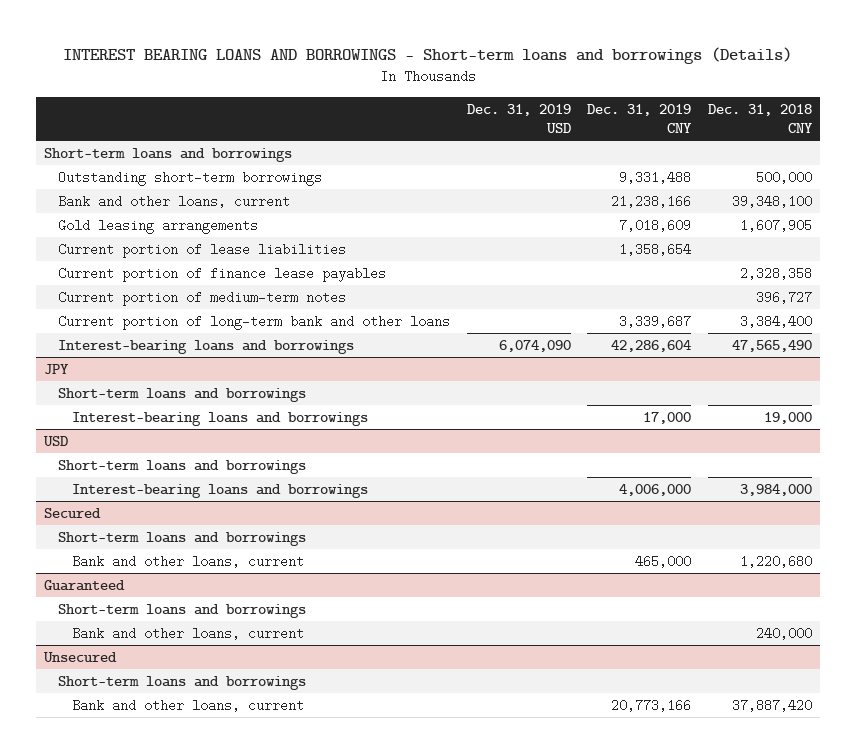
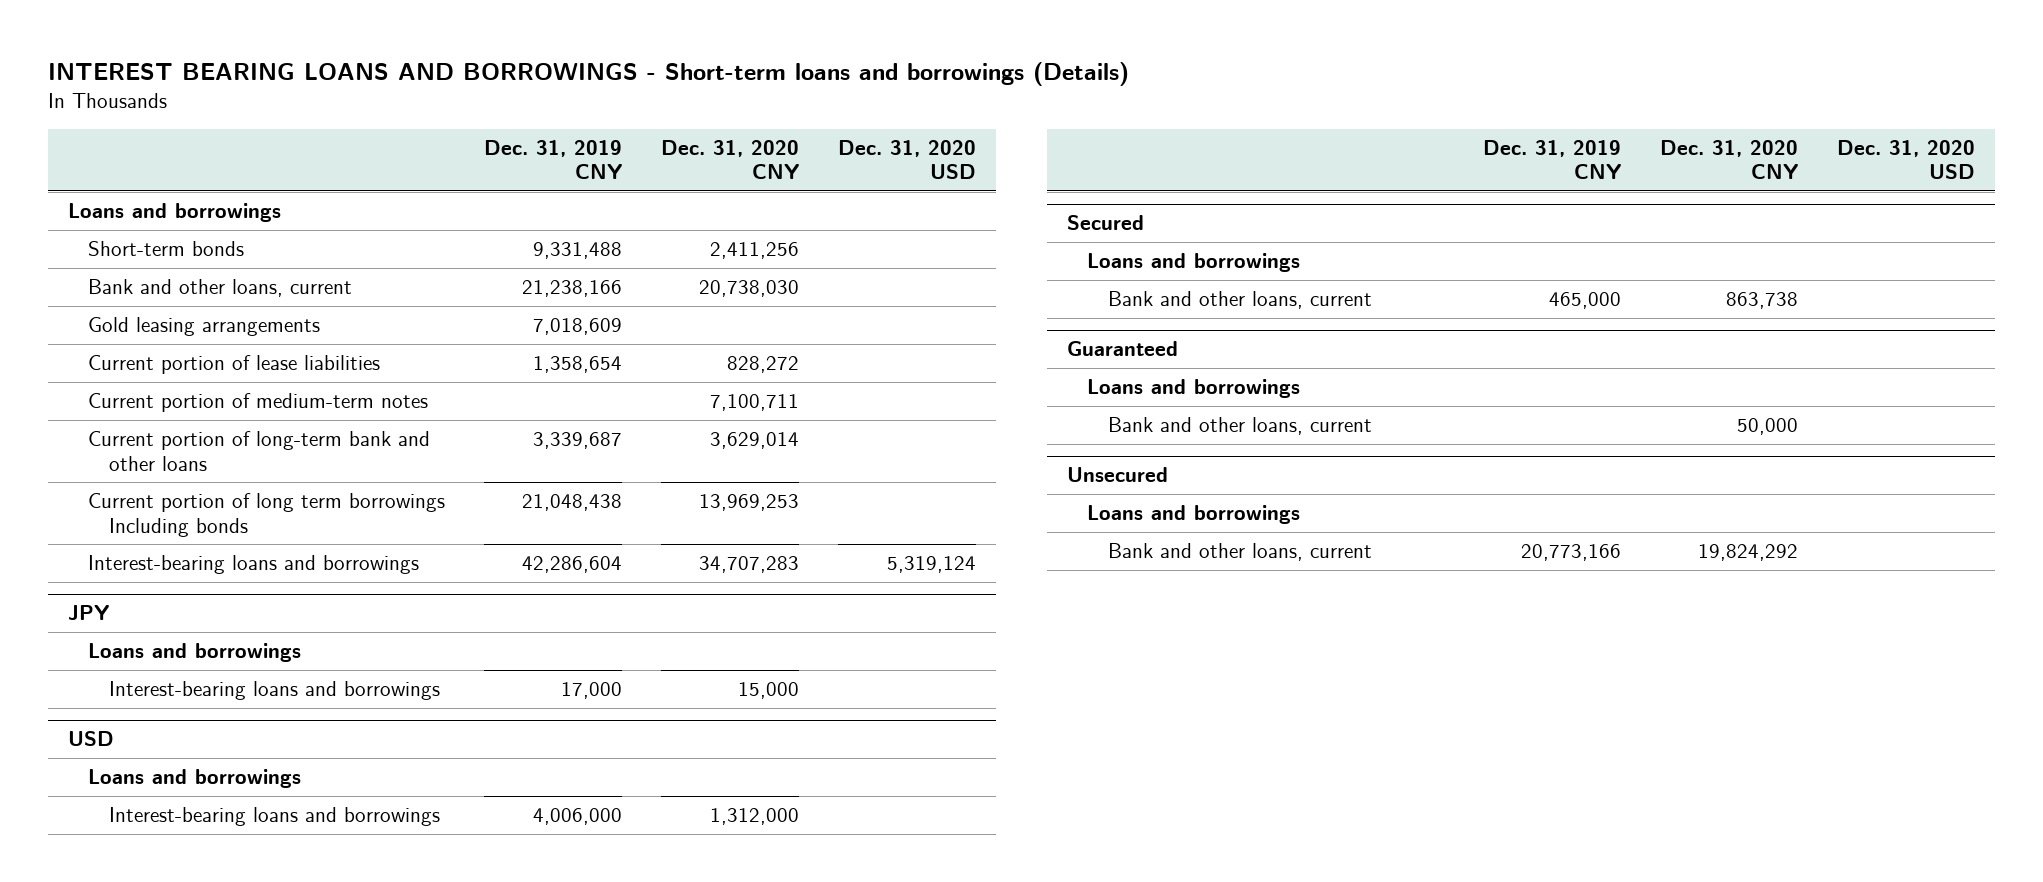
[466,103,571,133] Dec. 31, 2019 USD -> none
[707,103,813,133] Dec. 31, 2018 CNY -> none
none -> [661,139,800,180] Dec. 31, 2020 CNY
none -> [838,139,977,180] Dec. 31, 2020 USD
[43,147,292,162] Short-term loans and borrowings -> [67,203,281,223] Loans and borrowings
[58,170,323,186] Outstanding short-term borrowings -> [88,241,245,257] Short-term bonds
[58,266,387,282] Current portion of finance lease payables -> none
none -> [88,493,446,537] Current portion of long term borrowings Including bonds
[58,387,307,402] Short-term loans and borrowings -> [88,643,302,663] Loans and borrowings
[58,459,307,474] Short-term loans and borrowings -> [88,769,302,789] Loans and borrowings
[58,531,307,546] Short-term loans and borrowings -> [1087,253,1301,273] Loans and borrowings
[58,603,307,618] Short-term loans and borrowings -> [1087,379,1301,399] Loans and borrowings
[58,675,307,690] Short-term loans and borrowings -> [1087,505,1301,525] Loans and borrowings

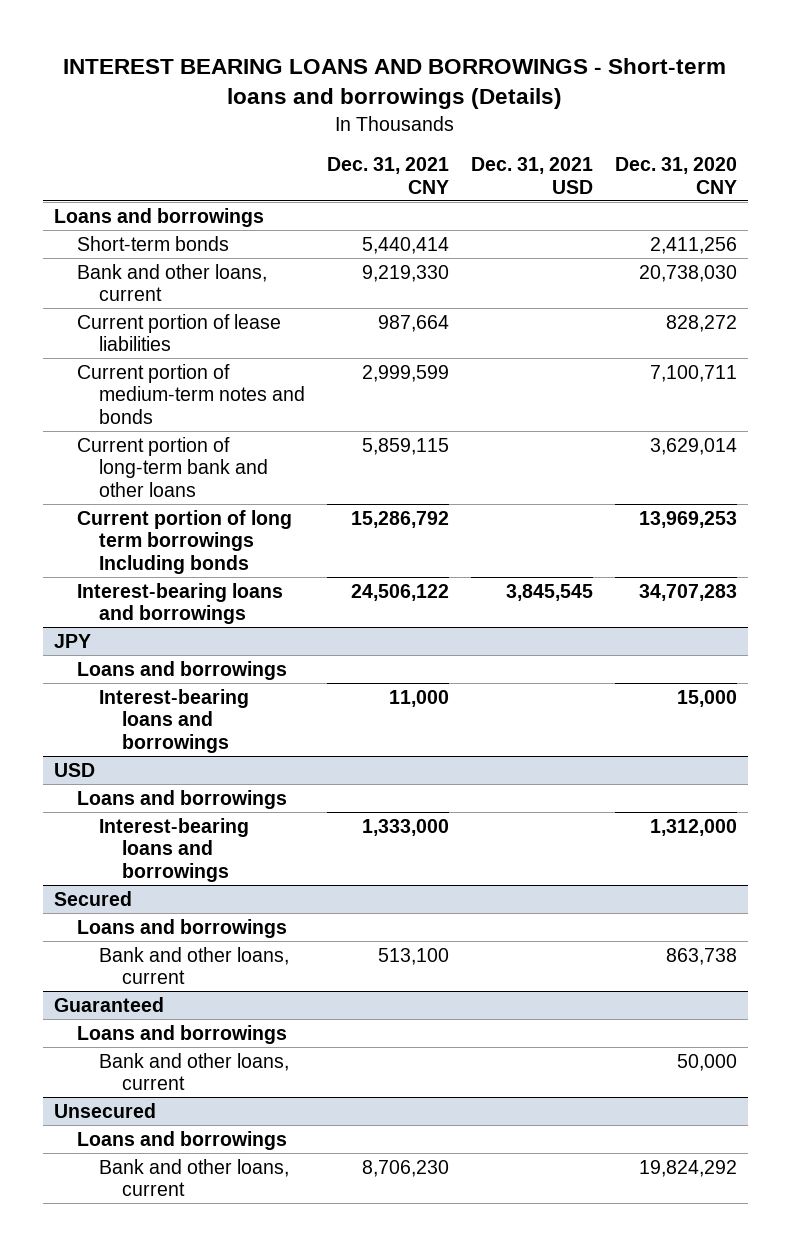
[484,139,623,180] Dec. 31, 2019 CNY -> none
[838,139,977,180] Dec. 31, 2020 USD -> none
none -> [327,157,450,194] Dec. 31, 2021 CNY
none -> [470,157,593,194] Dec. 31, 2021 USD
[88,317,321,337] Gold leasing arrangements -> none
[88,393,429,413] Current portion of medium-term notes -> [76,363,306,425] Current portion of medium-term notes and bonds

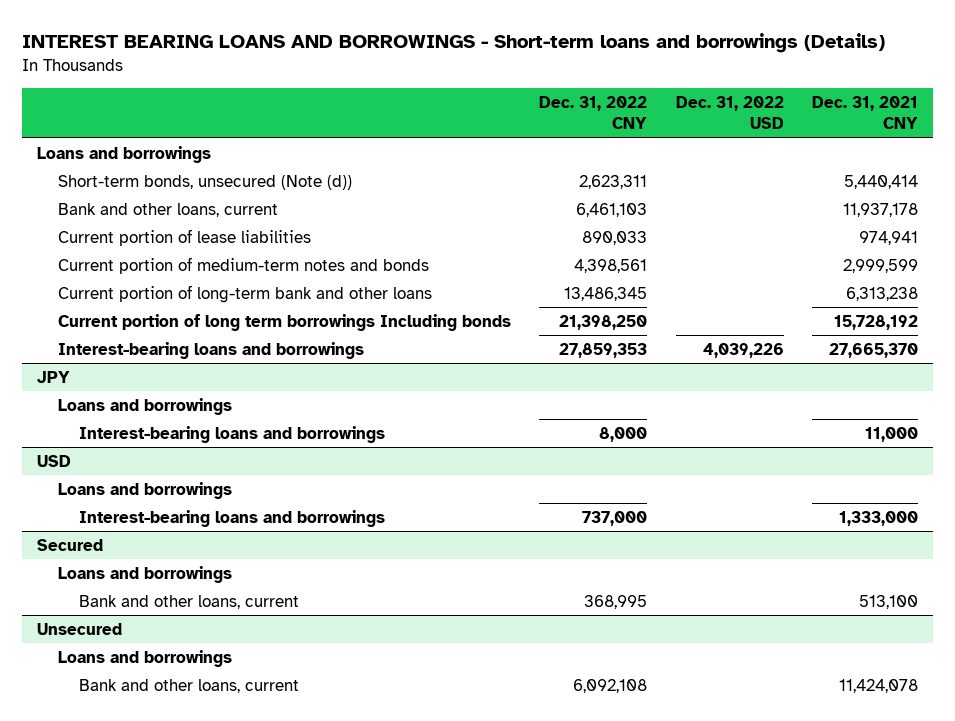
[470,157,593,194] Dec. 31, 2021 USD -> none
[614,157,737,194] Dec. 31, 2020 CNY -> none
none -> [539,95,648,130] Dec. 31, 2022 CNY
none -> [675,95,784,130] Dec. 31, 2022 USD
[76,235,229,251] Short-term bonds -> [57,174,352,190] Short-term bonds, unsecured (Note (d))
[362,264,450,282] 9,219,330 -> [843,202,919,217] 11,937,178
[378,314,450,332] 987,664 -> [859,230,919,245] 974,941
[362,437,450,455] 5,859,115 -> [846,286,919,301] 6,313,238
[351,510,450,528] 15,286,792 -> [834,314,919,330] 15,728,192
[351,583,450,601] 24,506,122 -> [829,342,919,358] 27,665,370
[54,996,165,1012] Guaranteed -> none
[76,1024,287,1044] Loans and borrowings -> none
[99,1052,290,1091] Bank and other loans, current -> none
[362,1159,450,1177] 8,706,230 -> [839,678,919,693] 11,424,078

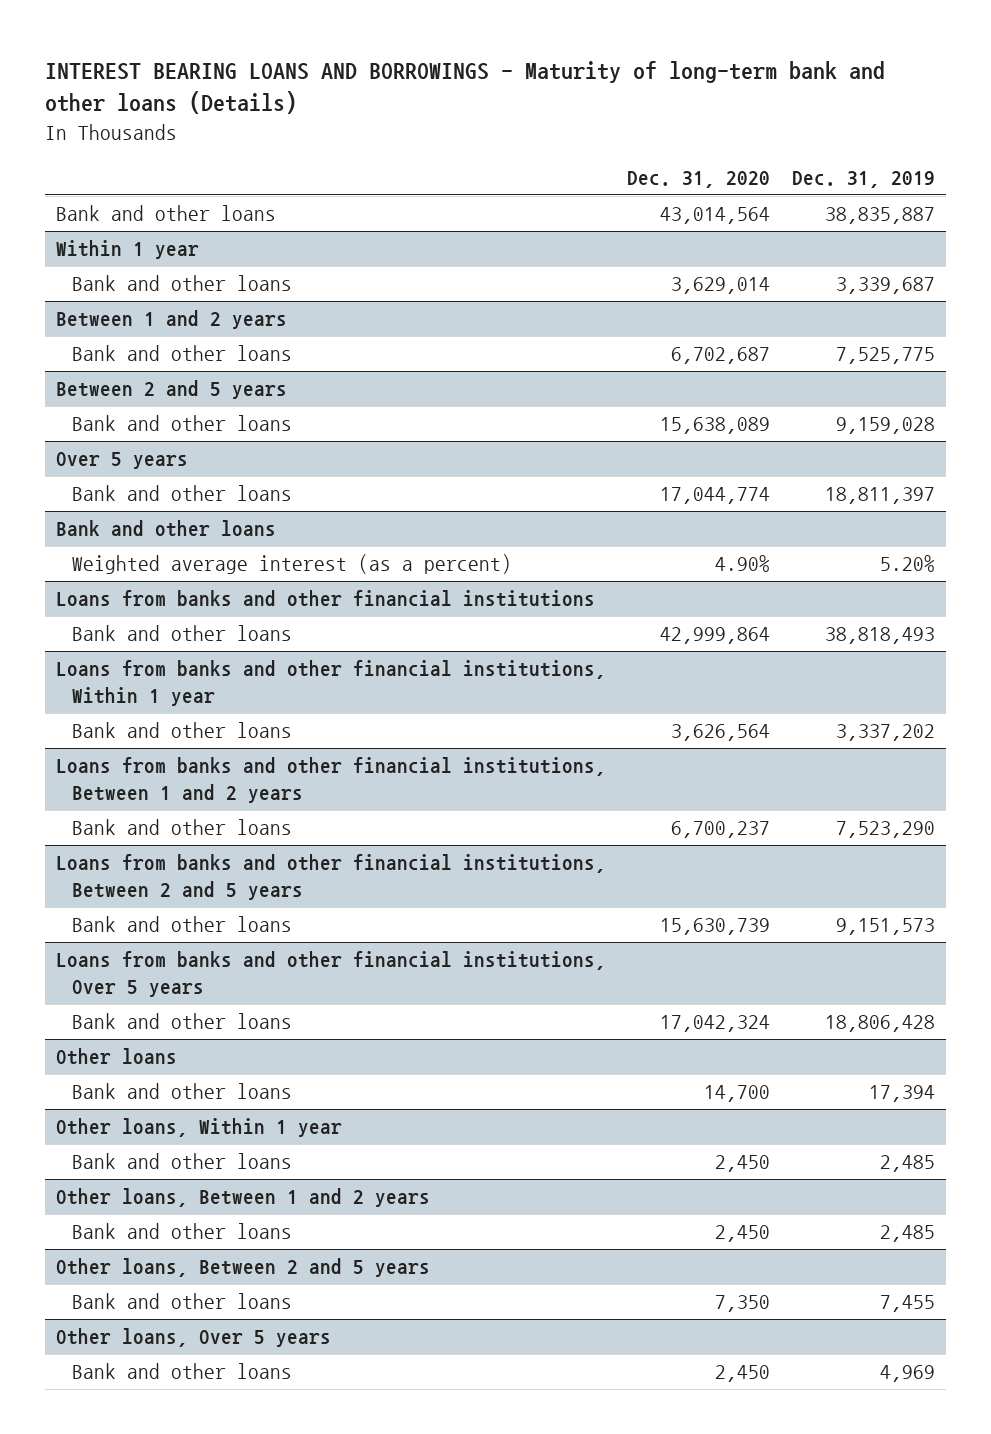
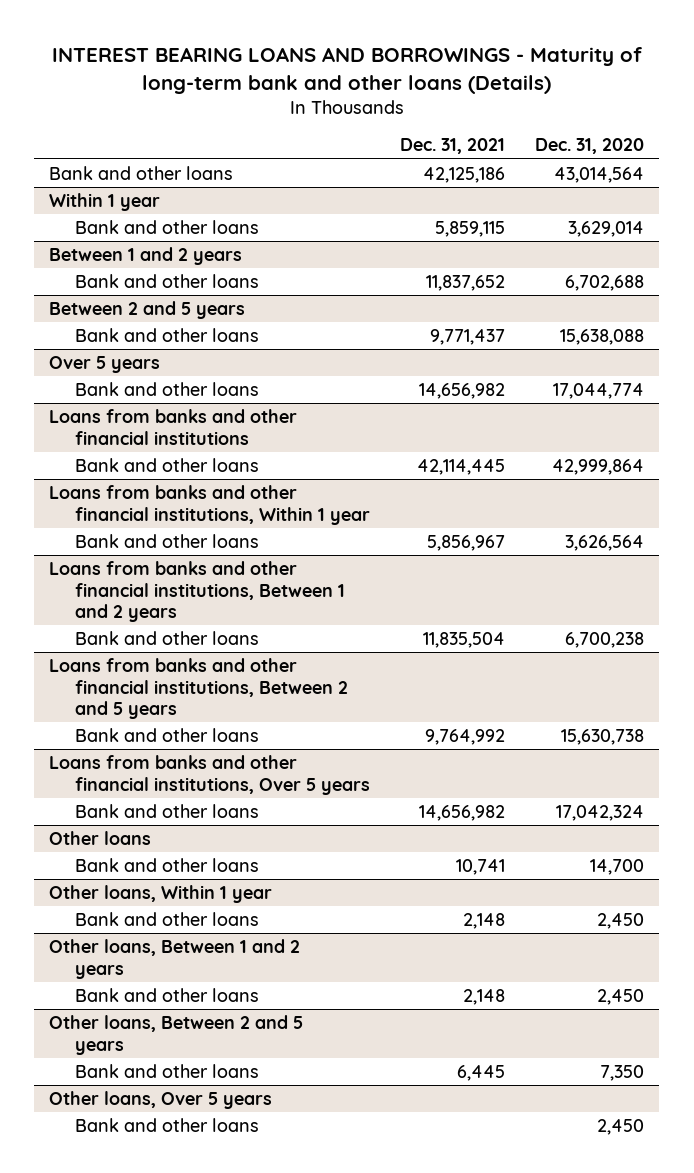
[792,170,936,188] Dec. 31, 2019 -> none
none -> [400,138,506,155] Dec. 31, 2021
[671,347,771,365] 6,702,687 -> [565,274,645,291] 6,702,688
[660,417,771,435] 15,638,089 -> [560,328,645,345] 15,638,088
[55,520,276,538] Bank and other loans -> none
[72,554,513,575] Weighted average interest (as a percent) -> none
[671,821,771,839] 6,700,237 -> [565,631,645,648] 6,700,238
[660,918,771,936] 15,630,739 -> [561,728,645,745] 15,630,738

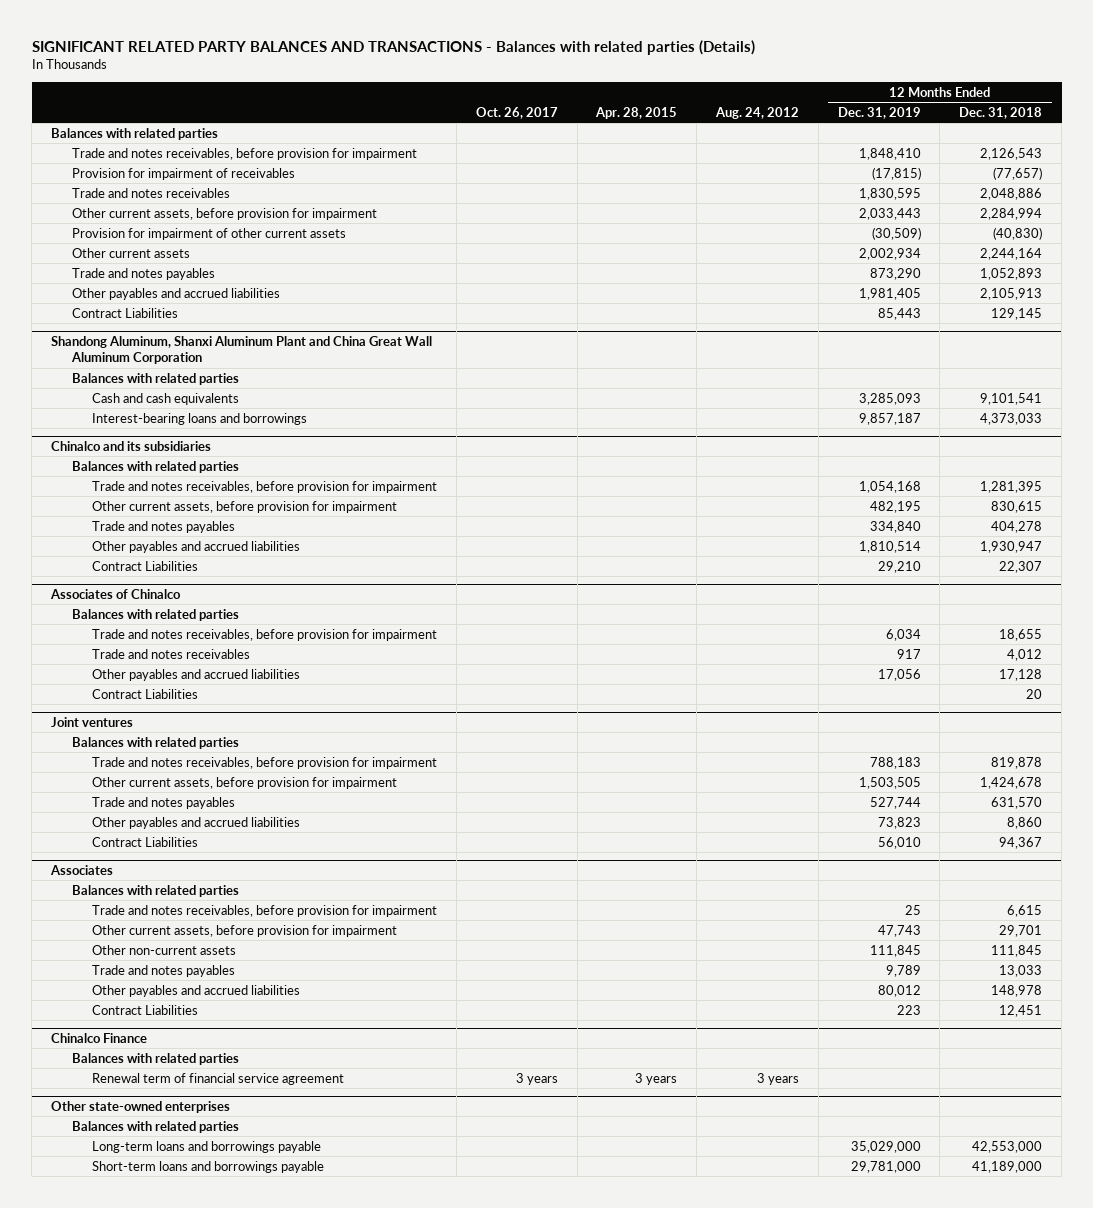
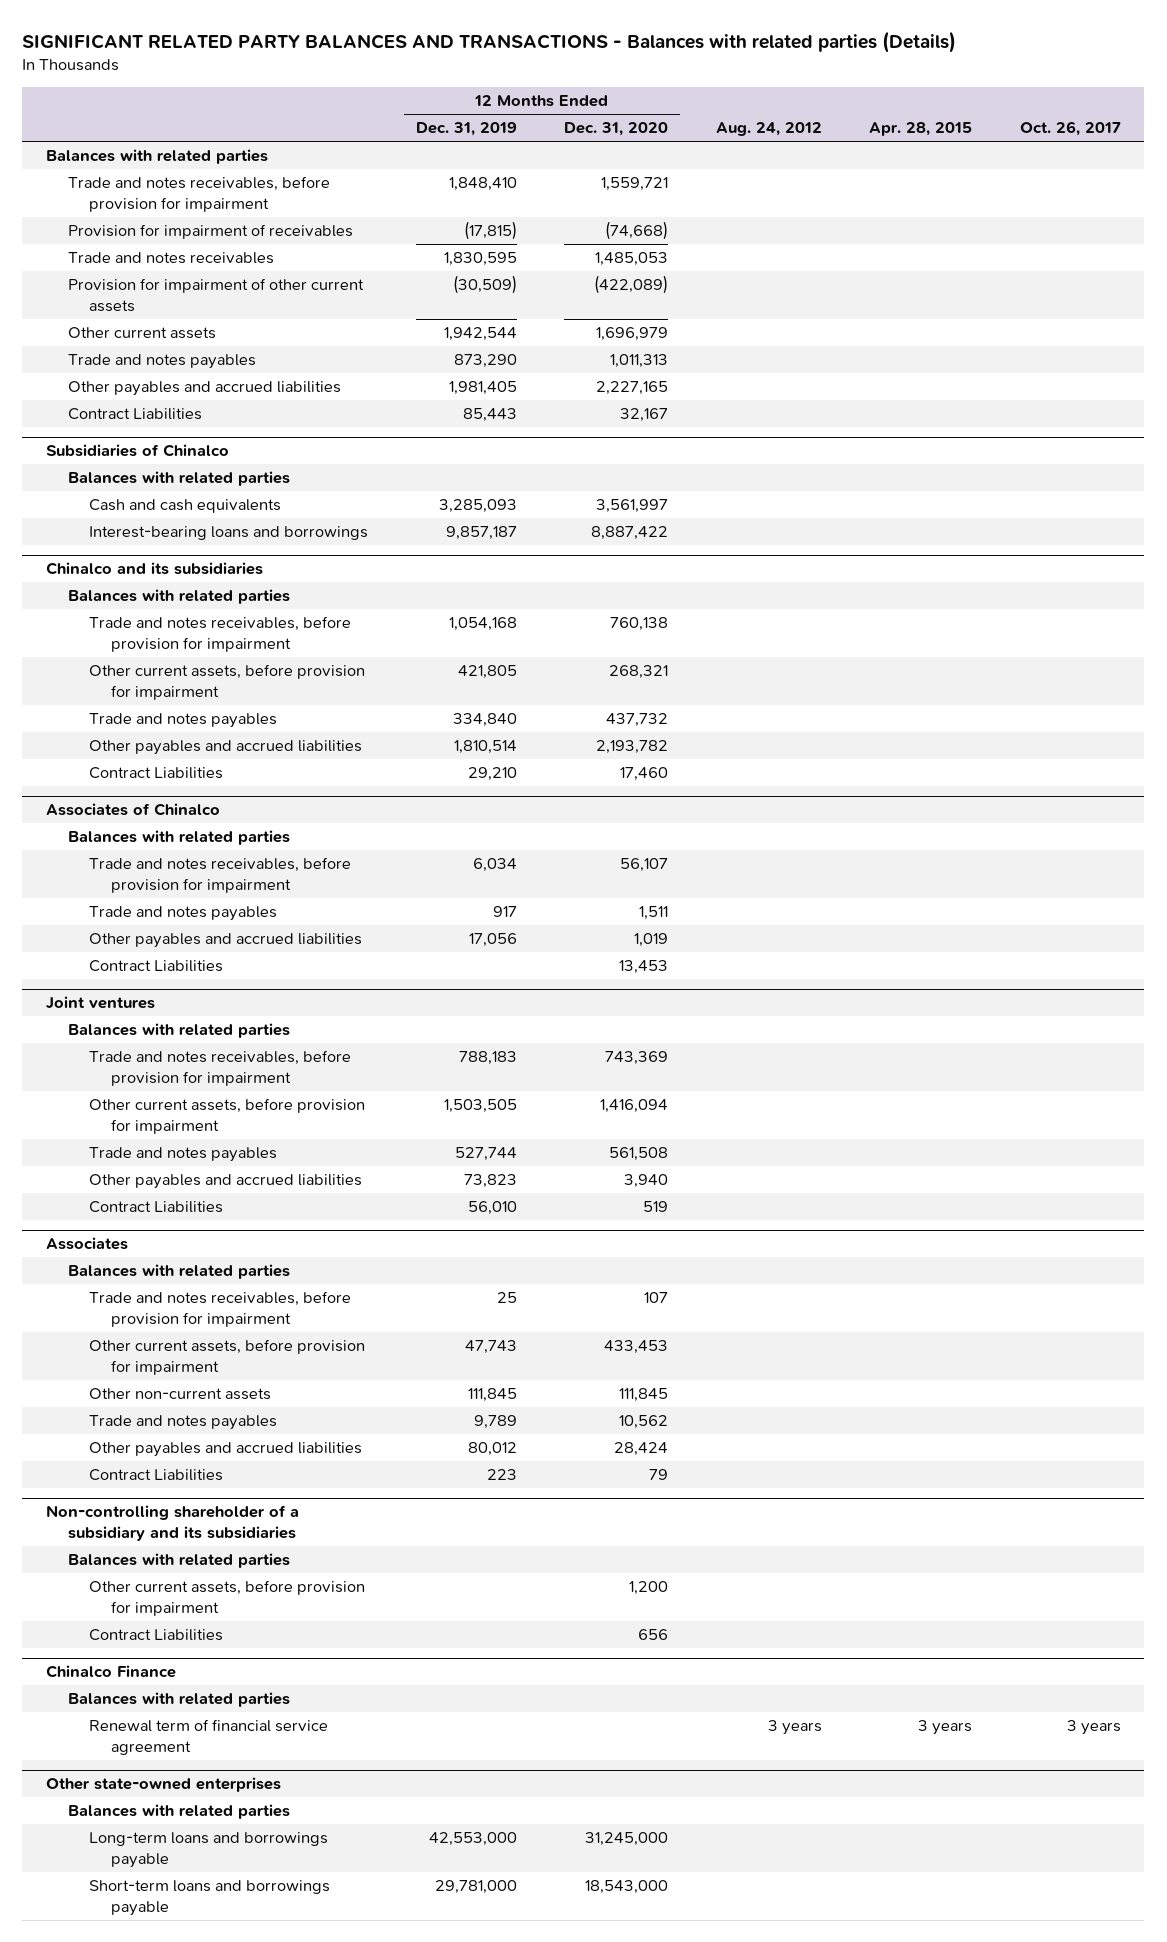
[959,106,1043,119] Dec. 31, 2018 -> none
none -> [564,122,669,137] Dec. 31, 2020
[71,207,377,220] Other current assets, before provision for impairment -> none
[858,247,921,260] 2,002,934 -> [443,327,517,342] 1,942,544
[51,335,433,365] Shandong Aluminum, Shanxi Aluminum Plant and China Great Wall Aluminum Corporation -> [45,444,229,458] Subsidiaries of Chinalco
[869,500,921,513] 482,195 -> [457,665,517,680] 421,805
[92,648,251,659] Trade and notes receivables -> [89,906,278,922] Trade and notes payables
none -> [45,1505,299,1541] Non-controlling shareholder of a subsidiary and its subsidiaries
none -> [67,1553,290,1569] Balances with related parties
none -> [89,1580,366,1616] Other current assets, before provision for impairment
none -> [89,1629,224,1642] Contract Liabilities
[850,1140,921,1153] 35,029,000 -> [428,1832,517,1847] 42,553,000

